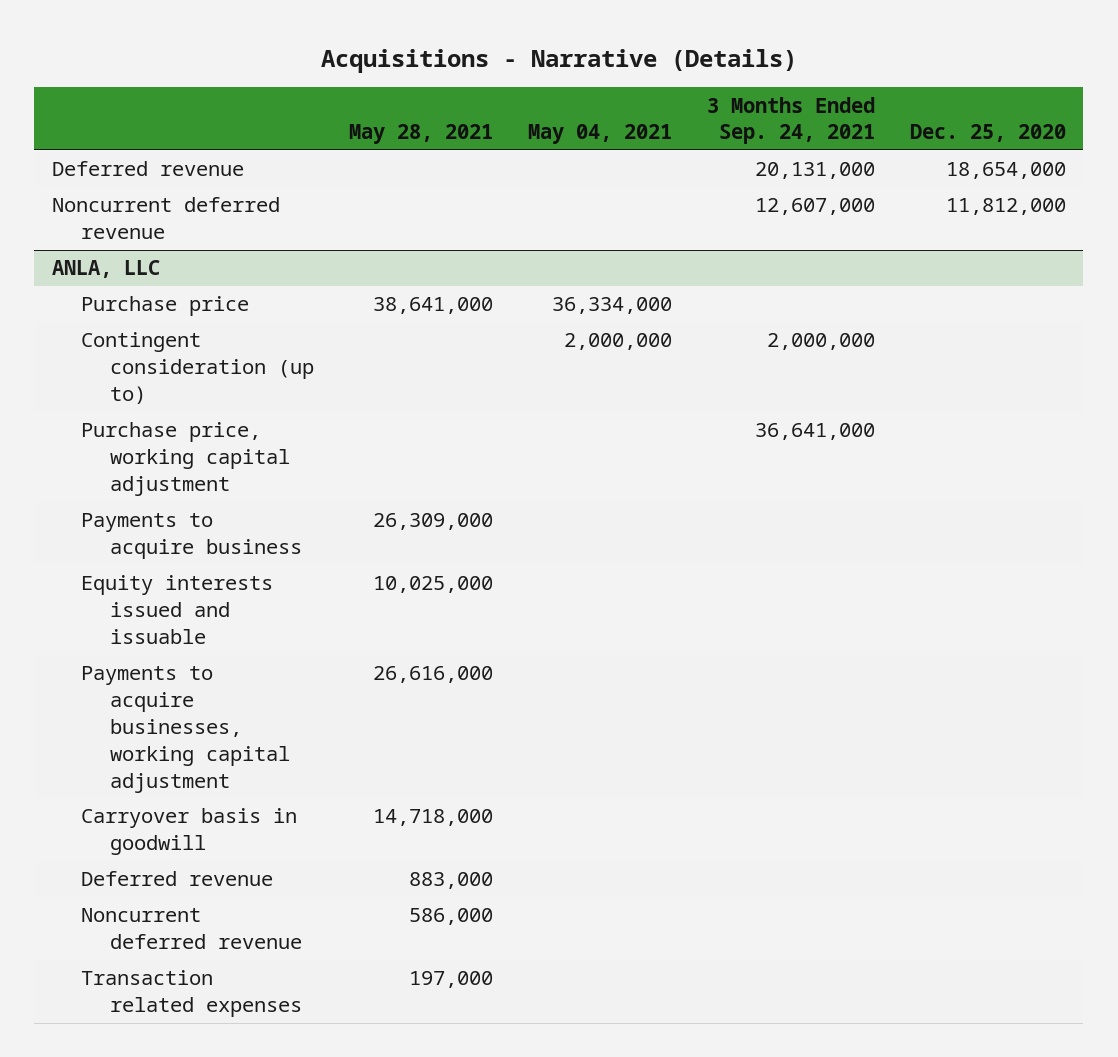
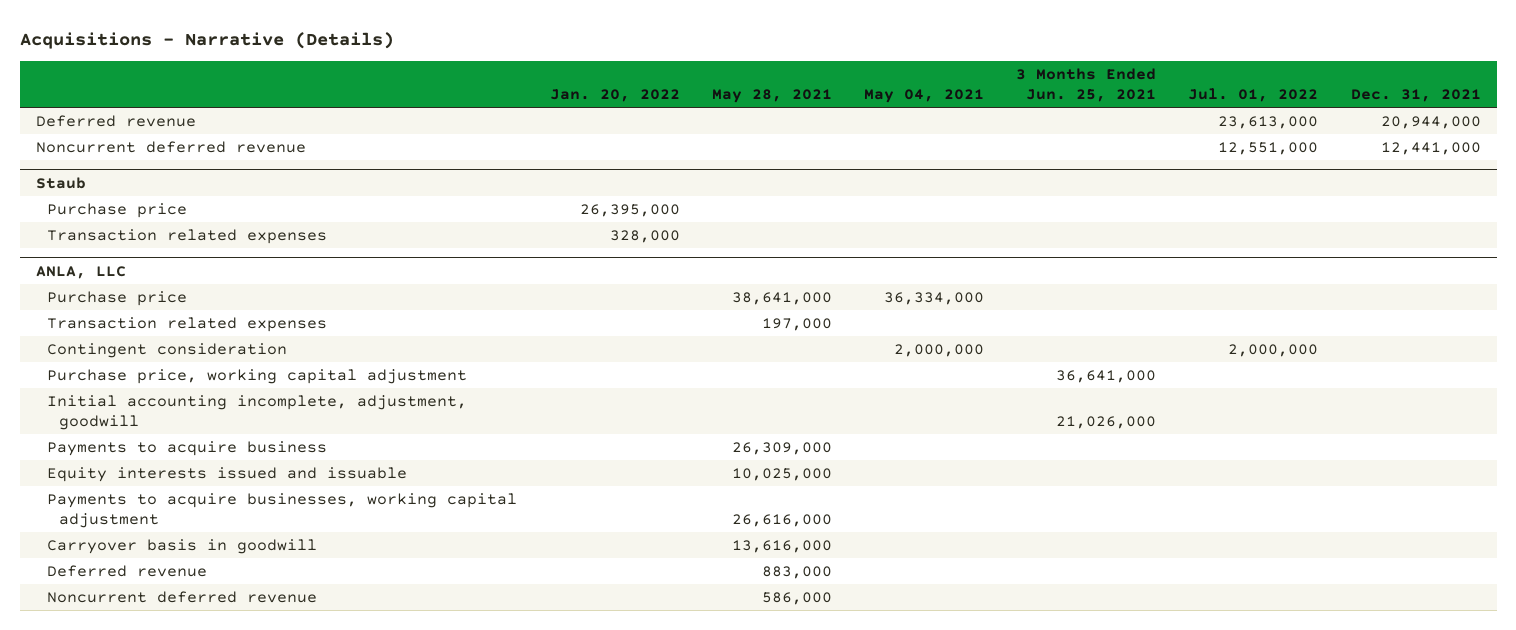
[706,96,875,145] 3 Months Ended Sep. 24, 2021 -> none
[909,124,1066,143] Dec. 25, 2020 -> none
none -> [549,88,680,102] Jan. 20, 2022
none -> [1016,68,1157,102] 3 Months Ended Jun. 25, 2021
none -> [1188,87,1319,102] Jul. 01, 2022
none -> [1350,88,1481,102] Dec. 31, 2021
none -> [35,176,86,189] Staub
none -> [47,202,188,218] Purchase price
none -> [47,228,328,244] Transaction related expenses
[81,970,303,1018] Transaction related expenses -> [47,316,328,332] Transaction related expenses
[81,332,315,405] Contingent consideration (up to) -> [47,342,288,358] Contingent consideration
none -> [47,394,468,430] Initial accounting incomplete, adjustment, goodwill
[373,809,494,827] 14,718,000 -> [731,539,832,553] 13,616,000

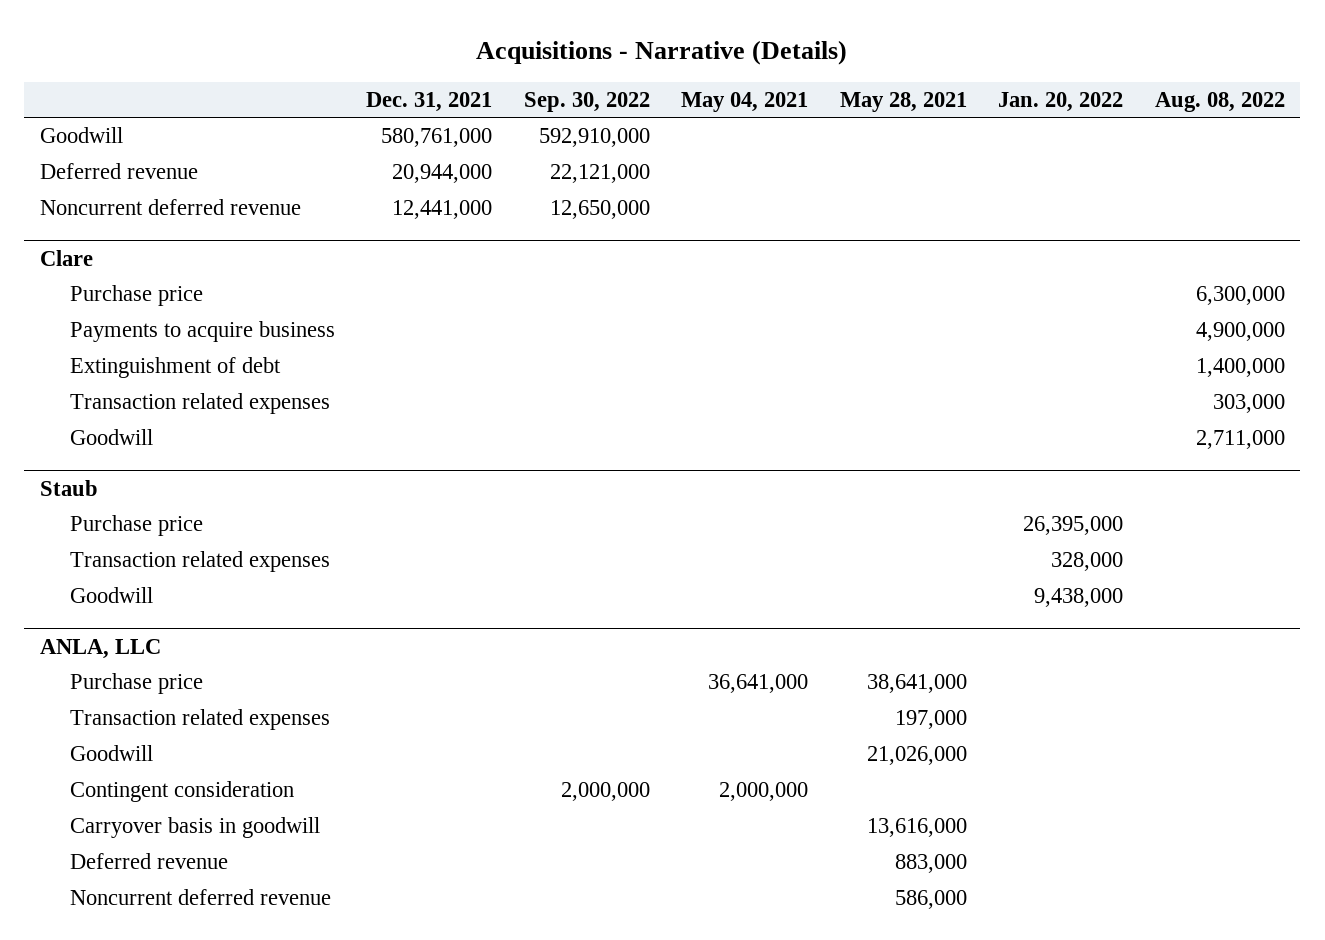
[1016,68,1157,102] 3 Months Ended Jun. 25, 2021 -> none
[1188,87,1319,102] Jul. 01, 2022 -> none
none -> [523,91,650,112] Sep. 30, 2022
none -> [1154,91,1285,112] Aug. 08, 2022
none -> [39,127,123,144] Goodwill
none -> [39,249,93,266] Clare
none -> [69,285,203,307] Purchase price
none -> [69,321,335,343] Payments to acquire business
none -> [69,357,281,379] Extinguishment of debt
none -> [69,393,330,415] Transaction related expenses
none -> [69,429,153,446] Goodwill
none -> [69,587,153,604] Goodwill
[883,291,984,305] 36,334,000 -> [708,674,809,694] 36,641,000
none -> [69,745,153,762] Goodwill
[47,368,468,384] Purchase price, working capital adjustment -> none
[47,394,468,430] Initial accounting incomplete, adjustment, goodwill -> none
[47,440,328,456] Payments to acquire business -> none
[47,466,408,482] Equity interests issued and issuable -> none
[47,492,518,528] Payments to acquire businesses, working capital adjustment -> none

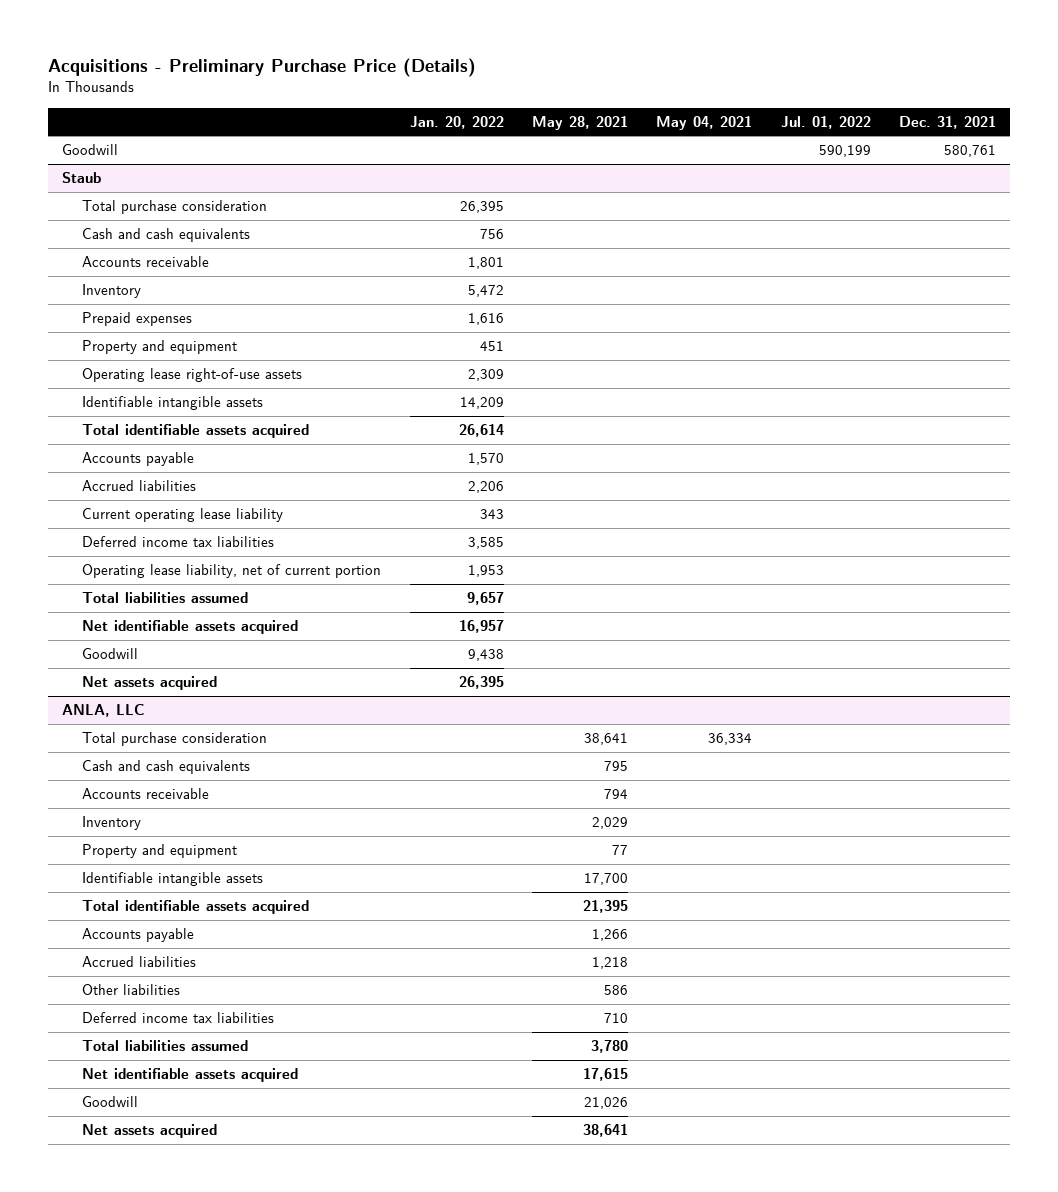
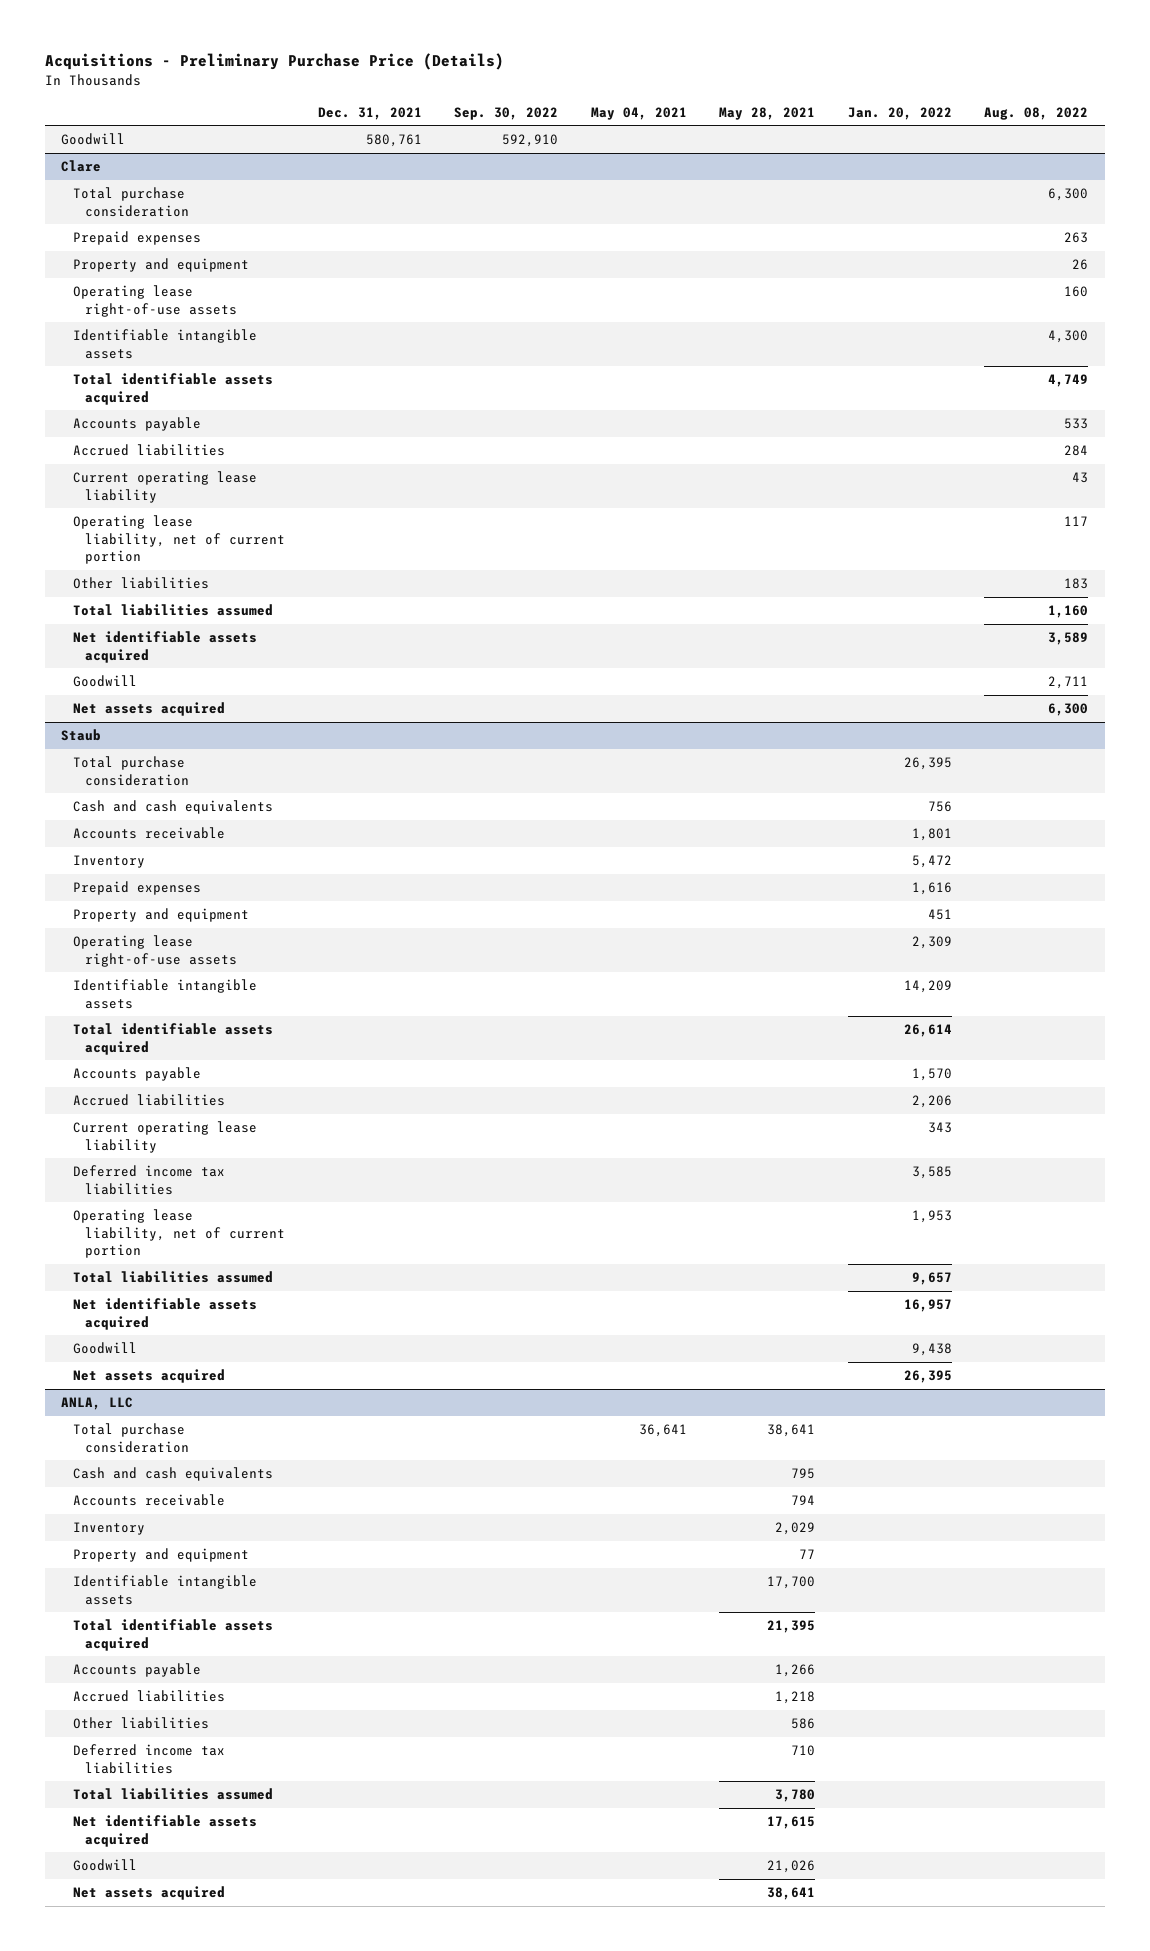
[780,115,871,129] Jul. 01, 2022 -> none
none -> [454,106,559,120] Sep. 30, 2022
none -> [984,106,1089,120] Aug. 08, 2022
none -> [61,160,102,173] Clare
none -> [73,187,190,217] Total purchase consideration
none -> [73,231,202,246] Prepaid expenses
none -> [73,258,250,273] Property and equipment
none -> [73,285,238,317] Operating lease right-of-use assets
none -> [73,329,258,359] Identifiable intangible assets
none -> [73,373,274,405] Total identifiable assets acquired
none -> [73,417,202,432] Accounts payable
none -> [73,444,226,457] Accrued liabilities
none -> [73,471,258,503] Current operating lease liability
none -> [73,515,286,564] Operating lease liability, net of current portion
none -> [73,577,210,590] Other liabilities
none -> [73,604,274,617] Total liabilities assumed
none -> [73,631,258,663] Net identifiable assets acquired
none -> [73,675,138,688] Goodwill
none -> [73,702,226,717] Net assets acquired
[708,733,753,746] 36,334 -> [638,1424,687,1438] 36,641

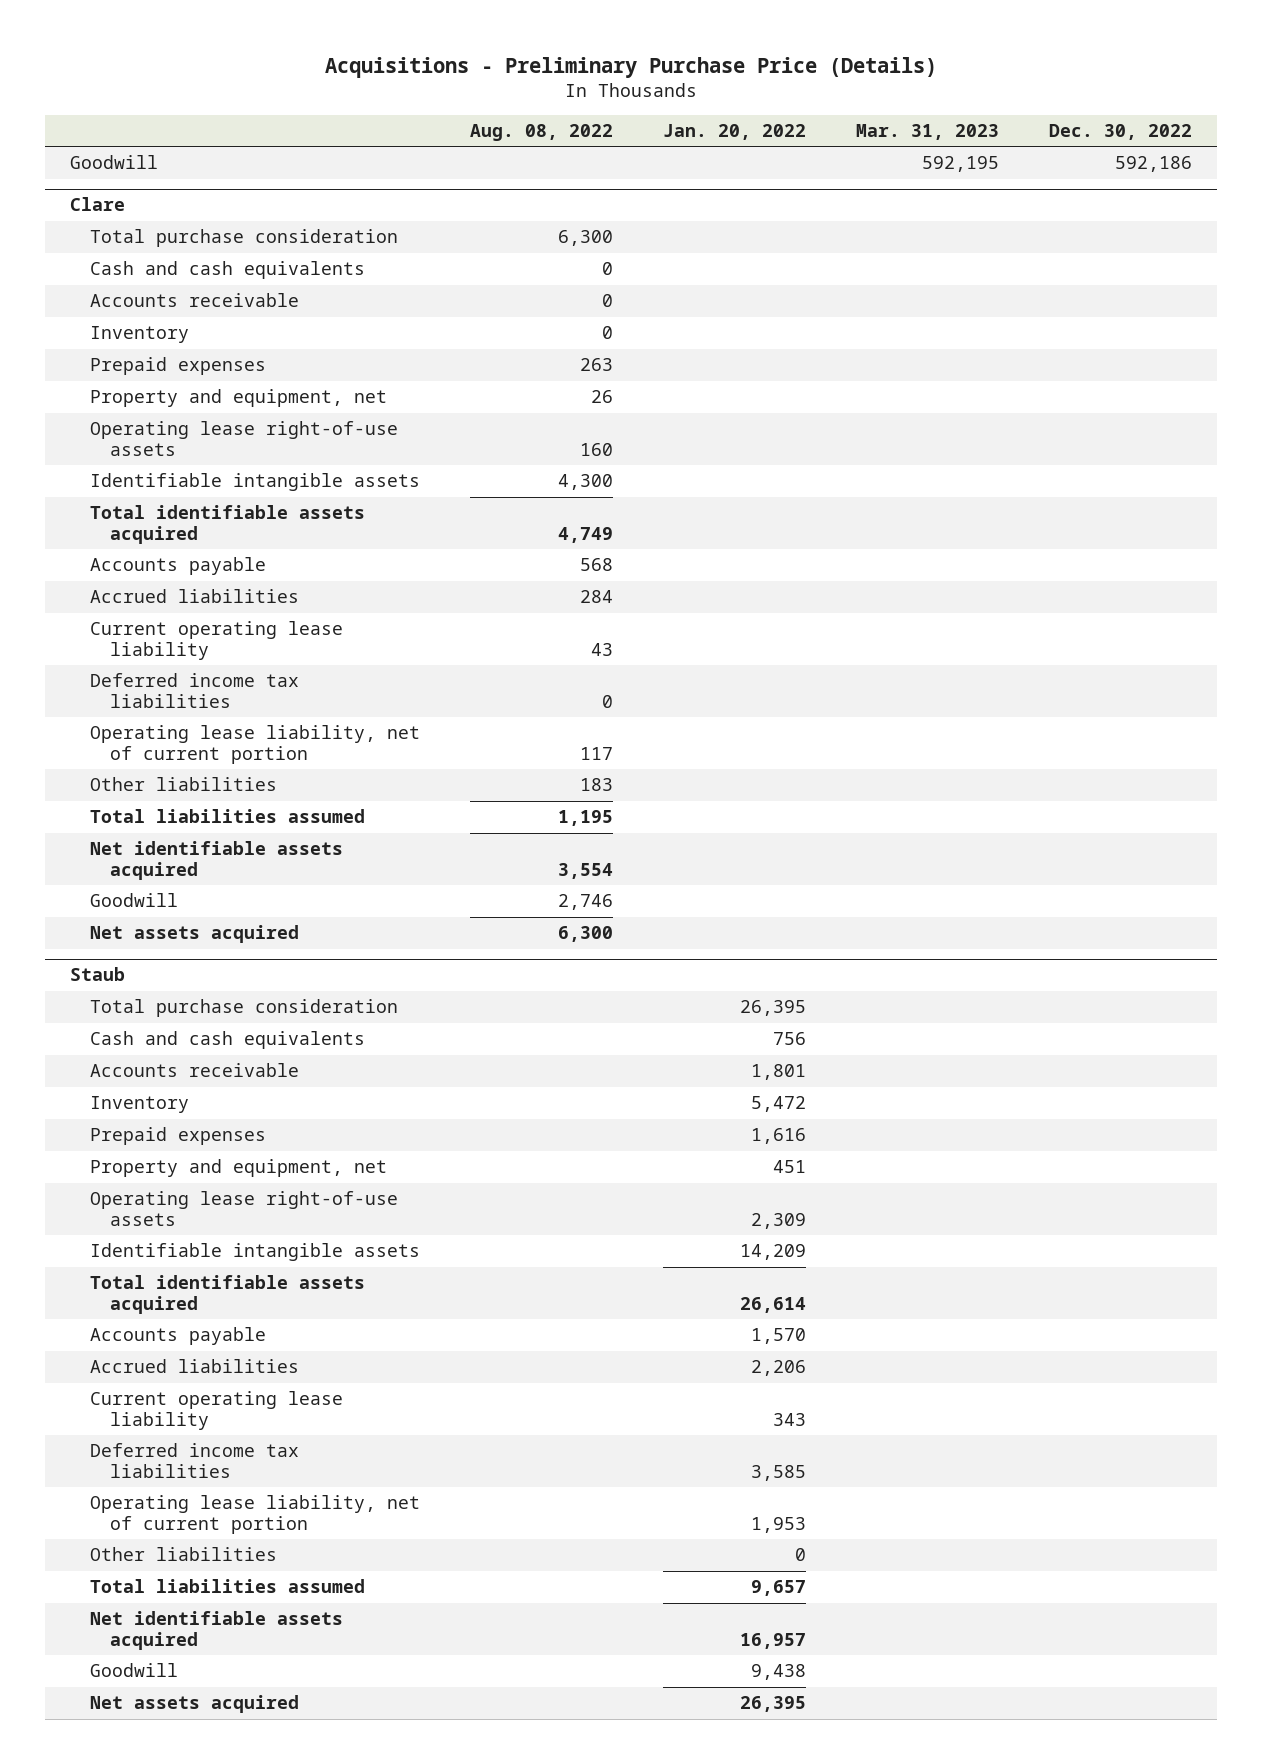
[317,106,422,120] Dec. 31, 2021 -> none
[454,106,559,120] Sep. 30, 2022 -> none
[590,106,687,120] May 04, 2021 -> none
[719,106,816,120] May 28, 2021 -> none
none -> [855,123,999,140] Mar. 31, 2023
none -> [1048,123,1192,140] Dec. 30, 2022
none -> [90,261,366,280] Cash and cash equivalents
none -> [90,293,300,308] Accounts receivable
none -> [90,326,190,344] Inventory
[73,258,250,273] Property and equipment -> [90,389,388,408] Property and equipment, net
[1064,418,1089,430] 533 -> [579,558,613,572] 568
none -> [90,673,300,708] Deferred income tax liabilities
[1048,605,1089,619] 1,160 -> [557,810,613,827] 1,195
[1048,632,1089,646] 3,589 -> [557,862,613,879] 3,554
[1048,676,1089,690] 2,711 -> [557,894,613,911] 2,746
[73,908,250,923] Property and equipment -> [90,1159,388,1178] Property and equipment, net
none -> [90,1547,278,1562] Other liabilities
[61,1397,134,1411] ANLA, LLC -> none
[73,1423,190,1453] Total purchase consideration -> none
[73,1467,274,1482] Cash and cash equivalents -> none
[73,1494,226,1507] Accounts receivable -> none
[73,1522,146,1536] Inventory -> none
[73,1548,250,1563] Property and equipment -> none
[73,1575,258,1605] Identifiable intangible assets -> none
[73,1619,274,1651] Total identifiable assets acquired -> none
[73,1663,202,1678] Accounts payable -> none
[73,1690,226,1703] Accrued liabilities -> none
[73,1717,210,1730] Other liabilities -> none
[73,1744,226,1774] Deferred income tax liabilities -> none
[73,1788,274,1801] Total liabilities assumed -> none
[73,1815,258,1847] Net identifiable assets acquired -> none
[73,1859,138,1872] Goodwill -> none
[73,1886,226,1901] Net assets acquired -> none

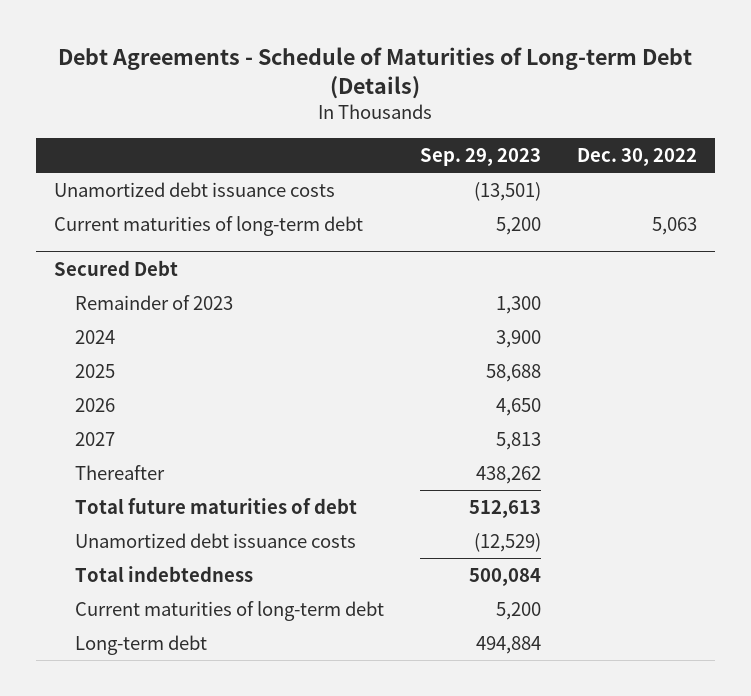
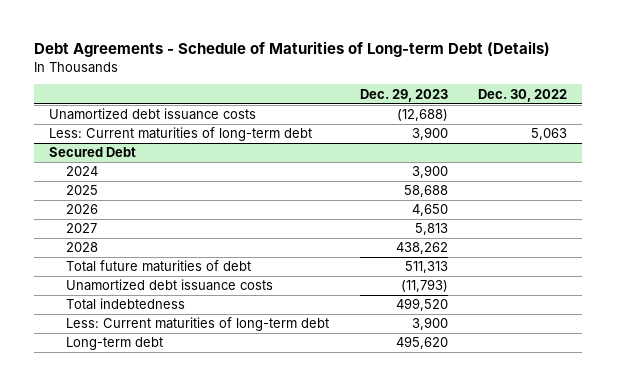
[420,147,542,166] Sep. 29, 2023 -> none
none -> [359,88,448,102] Dec. 29, 2023
[53,216,363,237] Current maturities of long-term debt -> [49,127,313,142] Less: Current maturities of long-term debt
[75,295,234,311] Remainder of 2023 -> none
[75,465,166,481] Thereafter -> none
none -> [66,242,99,253] 2028
[75,601,385,622] Current maturities of long-term debt -> [66,317,330,332] Less: Current maturities of long-term debt

